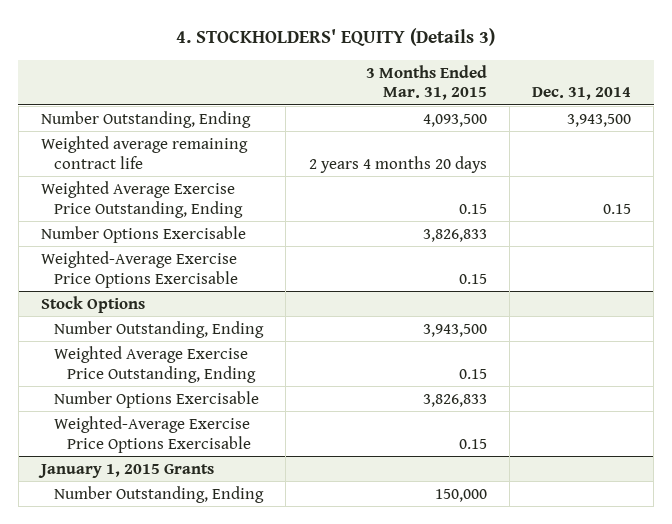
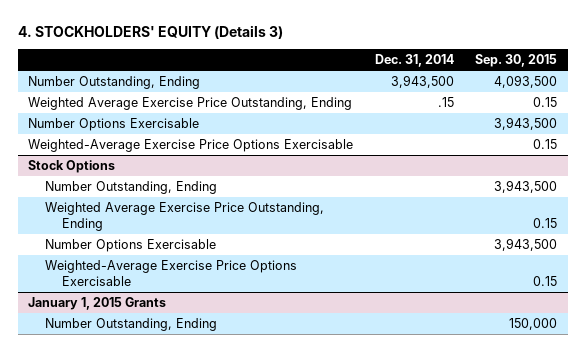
[365,64,487,101] 3 Months Ended Mar. 31, 2015 -> none
none -> [475,54,558,68] Sep. 30, 2015
[40,135,248,169] Weighted average remaining contract life -> none
[602,203,631,214] 0.15 -> [437,97,454,108] .15

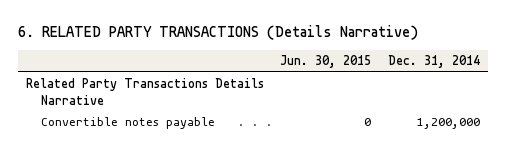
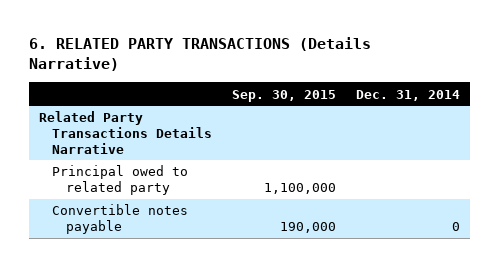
[280,55,372,69] Jun. 30, 2015 -> none
none -> [231,89,336,102] Sep. 30, 2015
none -> [52,165,189,195] Principal owed to related party
[416,118,480,130] 1,200,000 -> [451,221,460,231] 0

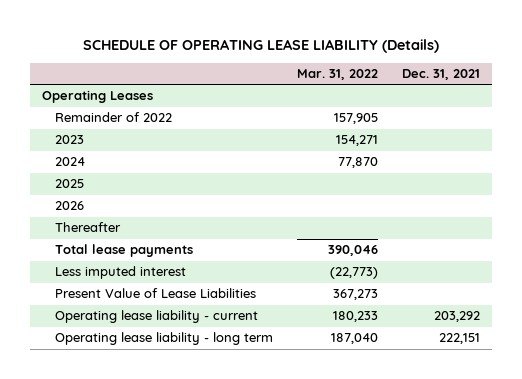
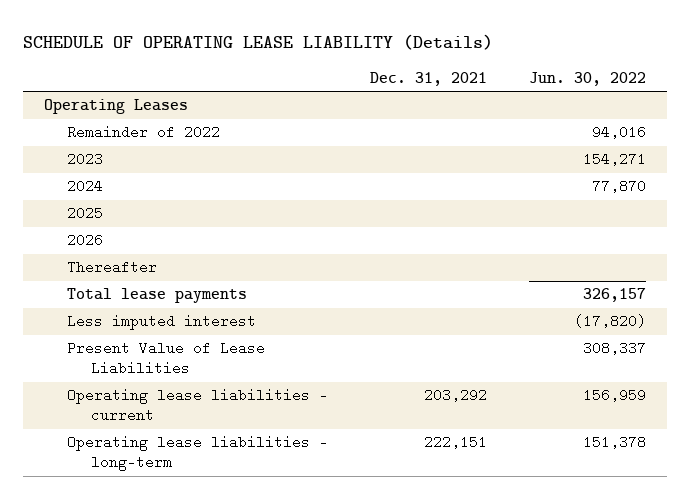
[297,68,379,80] Mar. 31, 2022 -> none
none -> [529,71,647,86] Jun. 30, 2022
[55,310,259,324] Operating lease liability - current -> [67,388,329,423] Operating lease liabilities - current
[55,332,274,346] Operating lease liability - long term -> [67,435,329,472] Operating lease liabilities - long-term

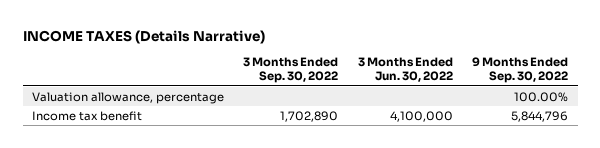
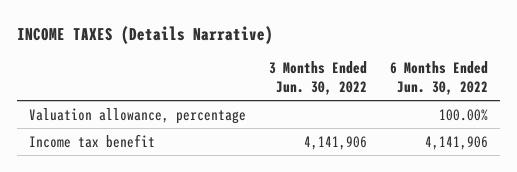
[243,57,339,84] 3 Months Ended Sep. 30, 2022 -> none
[471,57,568,84] 9 Months Ended Sep. 30, 2022 -> none
none -> [390,60,489,96] 6 Months Ended Jun. 30, 2022
[389,110,453,122] 4,100,000 -> [303,135,367,150] 4,141,906

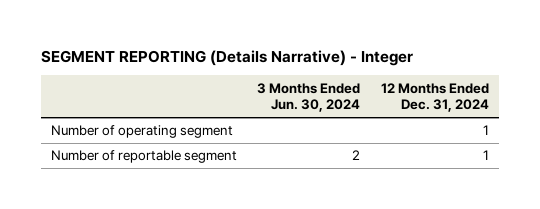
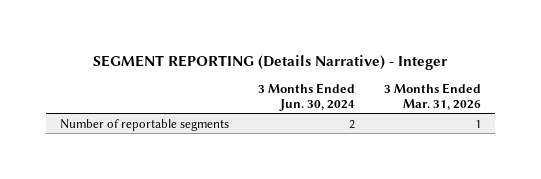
[380,82,489,113] 12 Months Ended Dec. 31, 2024 -> none
none -> [383,82,481,111] 3 Months Ended Mar. 31, 2026
[51,125,234,139] Number of operating segment -> none
[51,150,238,164] Number of reportable segment -> [59,118,229,131] Number of reportable segments

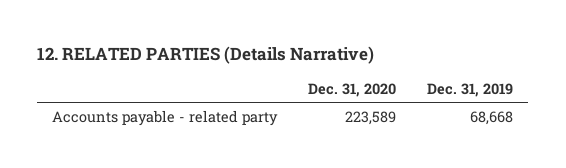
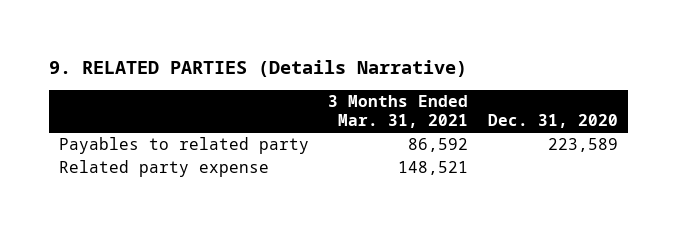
[37,45,375,64] 12. RELATED PARTIES (Details Narrative) -> [48,59,467,77] 9. RELATED PARTIES (Details Narrative)
[427,82,514,97] Dec. 31, 2019 -> none
none -> [328,95,469,129] 3 Months Ended Mar. 31, 2021
[52,110,279,127] Accounts payable - related party -> [58,137,309,155] Payables to related party
none -> [58,160,269,178] Related party expense

